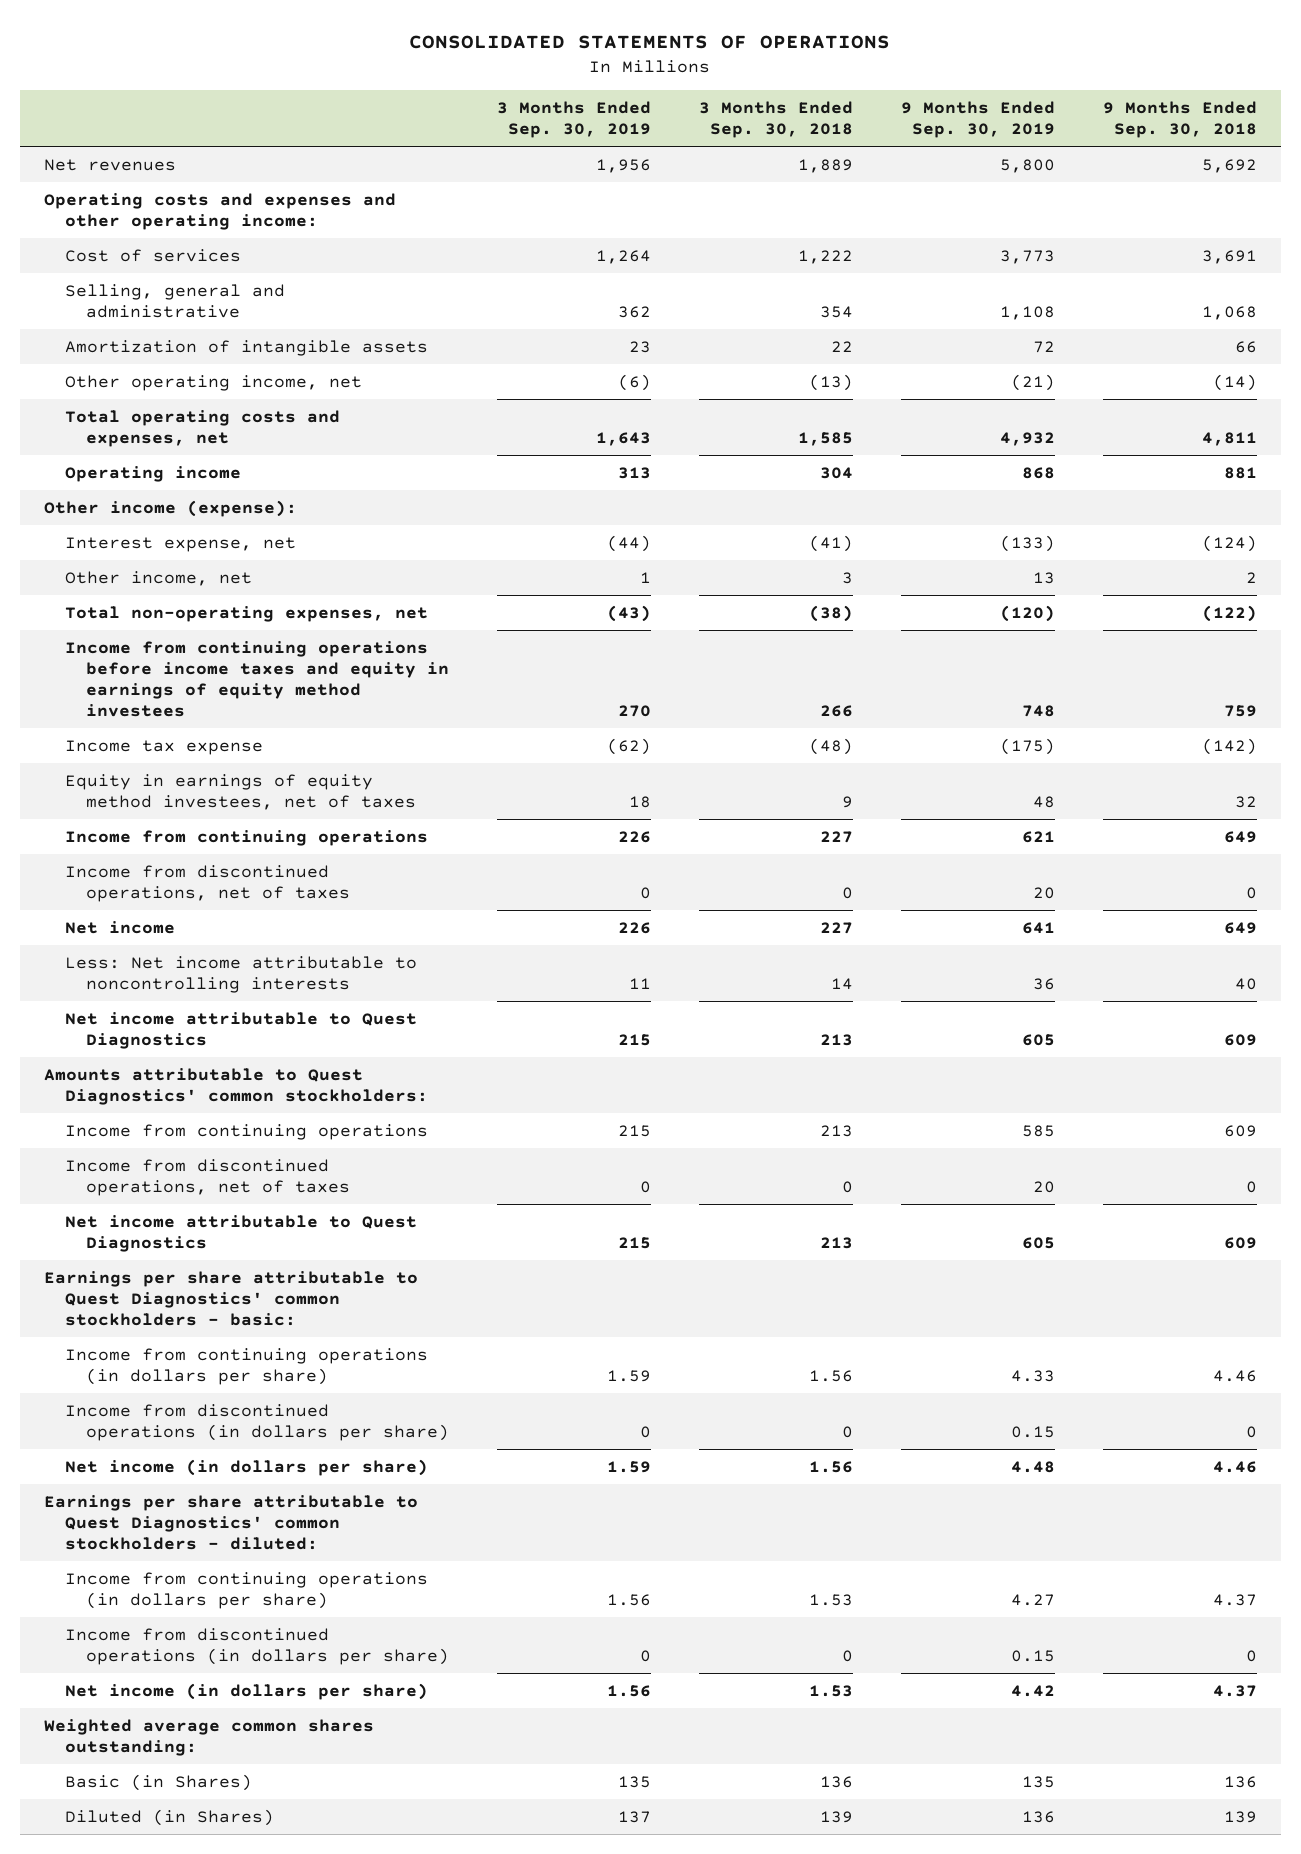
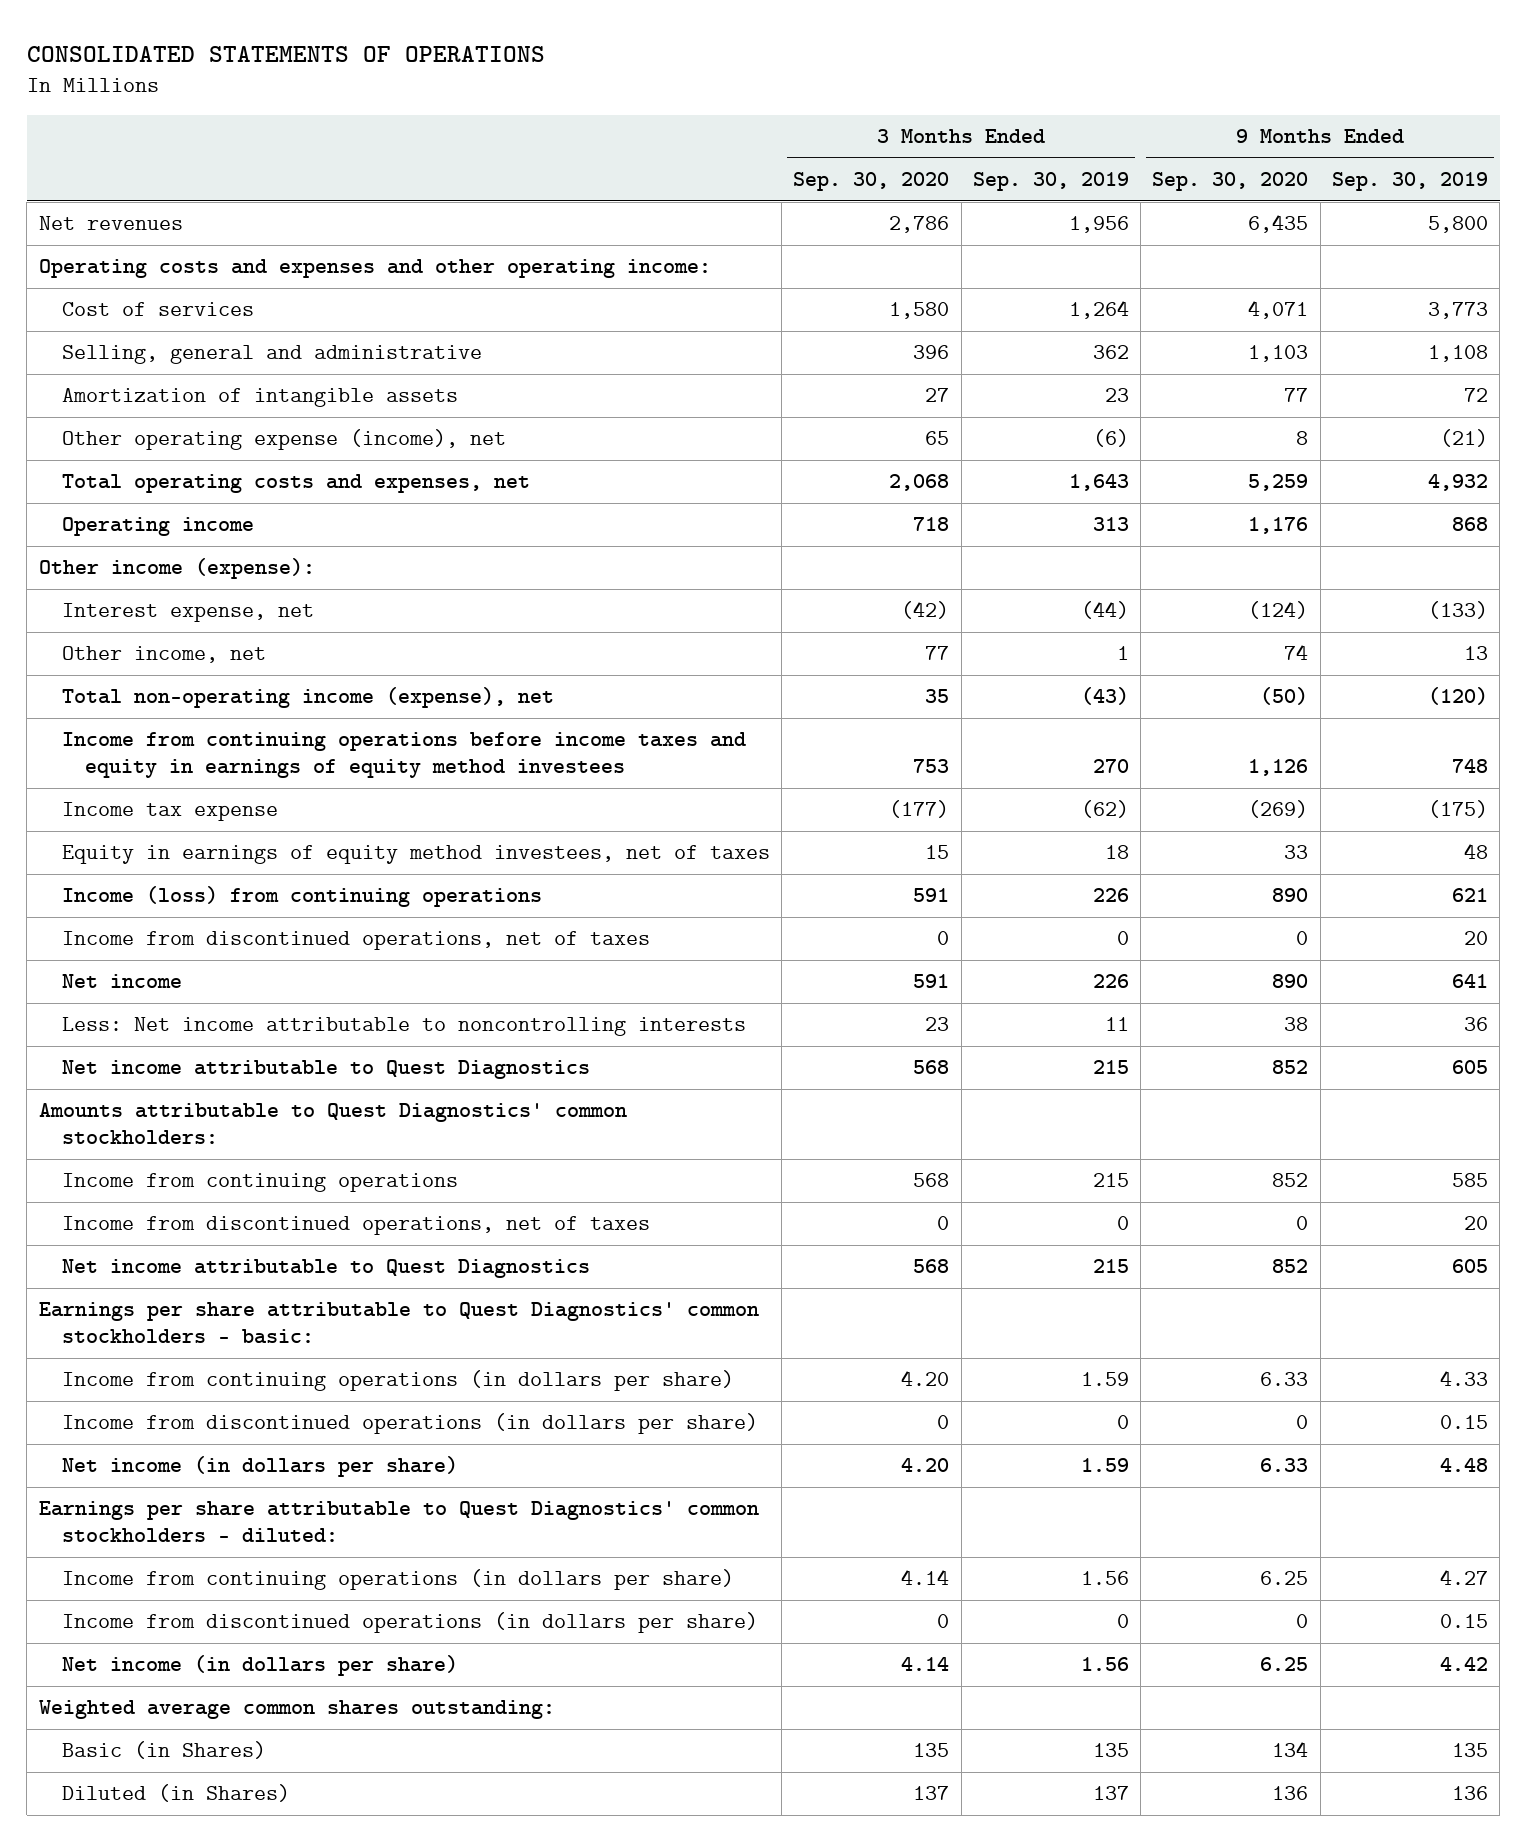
[698,101,853,139] 3 Months Ended Sep. 30, 2018 -> none
[1102,101,1257,139] 9 Months Ended Sep. 30, 2018 -> none
none -> [793,172,950,192] Sep. 30, 2020
none -> [1152,172,1309,192] Sep. 30, 2020
[64,374,362,391] Other operating income, net -> [61,429,506,451] Other operating expense (income), net
[64,605,428,622] Total non-operating expenses, net -> [61,687,554,709] Total non-operating income (expense), net
[64,829,428,846] Income from continuing operations -> [61,886,542,908] Income (loss) from continuing operations

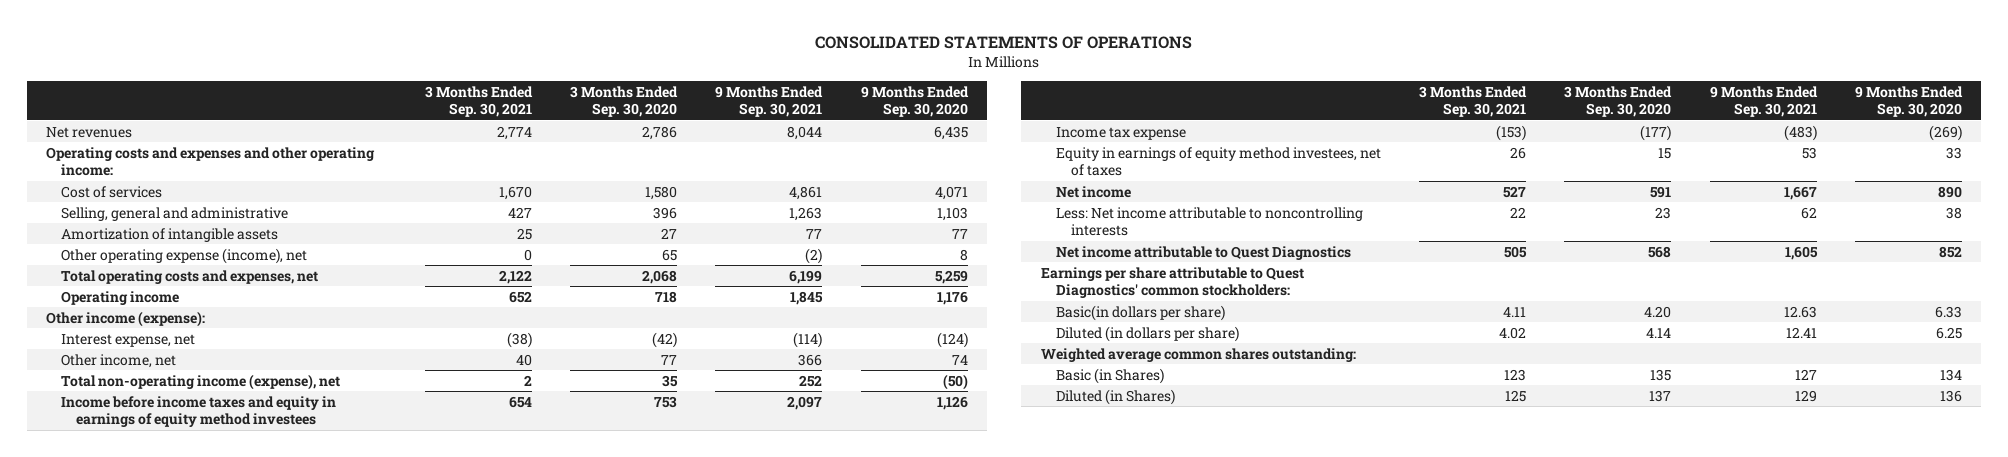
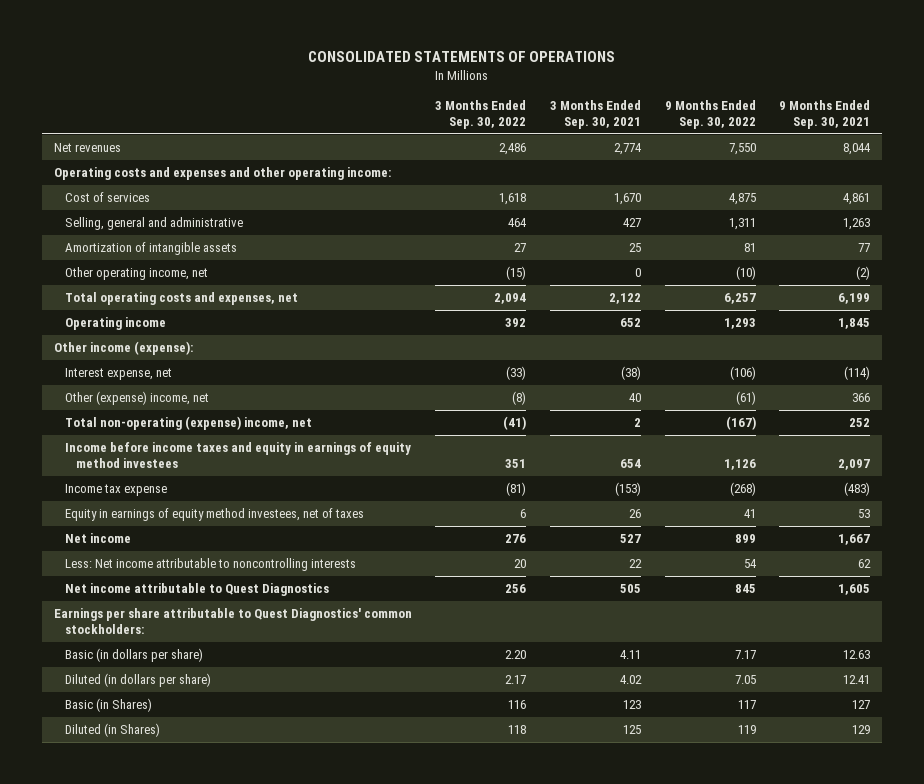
[569,85,678,117] 3 Months Ended Sep. 30, 2020 -> none
[860,85,969,117] 9 Months Ended Sep. 30, 2020 -> none
none -> [435,99,527,129] 3 Months Ended Sep. 30, 2022
none -> [664,99,756,129] 9 Months Ended Sep. 30, 2022
[61,247,308,264] Other operating expense (income), net -> [64,267,208,281] Other operating income, net
[61,353,177,368] Other income, net -> [64,391,209,406] Other (expense) income, net
[61,373,341,390] Total non-operating income (expense), net -> [64,416,312,431] Total non-operating (expense) income, net
[1055,304,1225,321] Basic(in dollars per share) -> [64,648,203,663] Basic (in dollars per share)
[1040,347,1356,362] Weighted average common shares outstanding: -> none

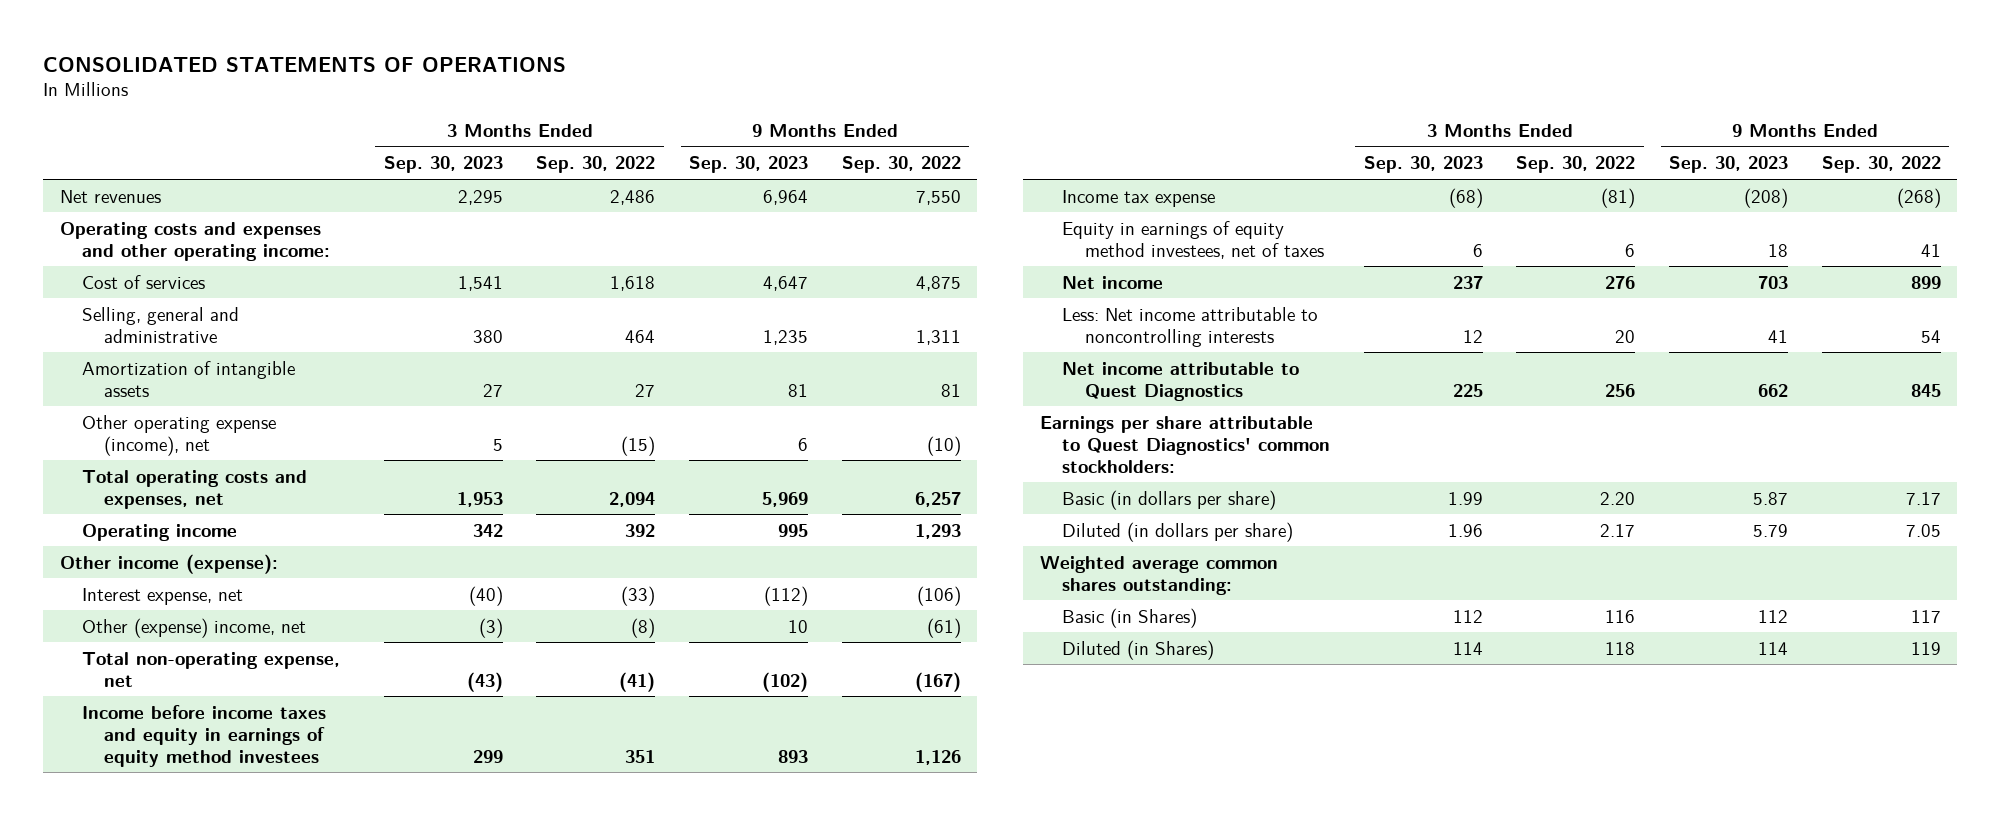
[550,99,642,129] 3 Months Ended Sep. 30, 2021 -> none
[779,99,871,129] 9 Months Ended Sep. 30, 2021 -> none
none -> [383,156,503,174] Sep. 30, 2023
none -> [689,156,809,174] Sep. 30, 2023
[64,267,208,281] Other operating income, net -> [82,414,277,456] Other operating expense (income), net
[64,416,312,431] Total non-operating (expense) income, net -> [82,651,341,687] Total non-operating expense, net
none -> [1040,555,1279,595] Weighted average common shares outstanding:

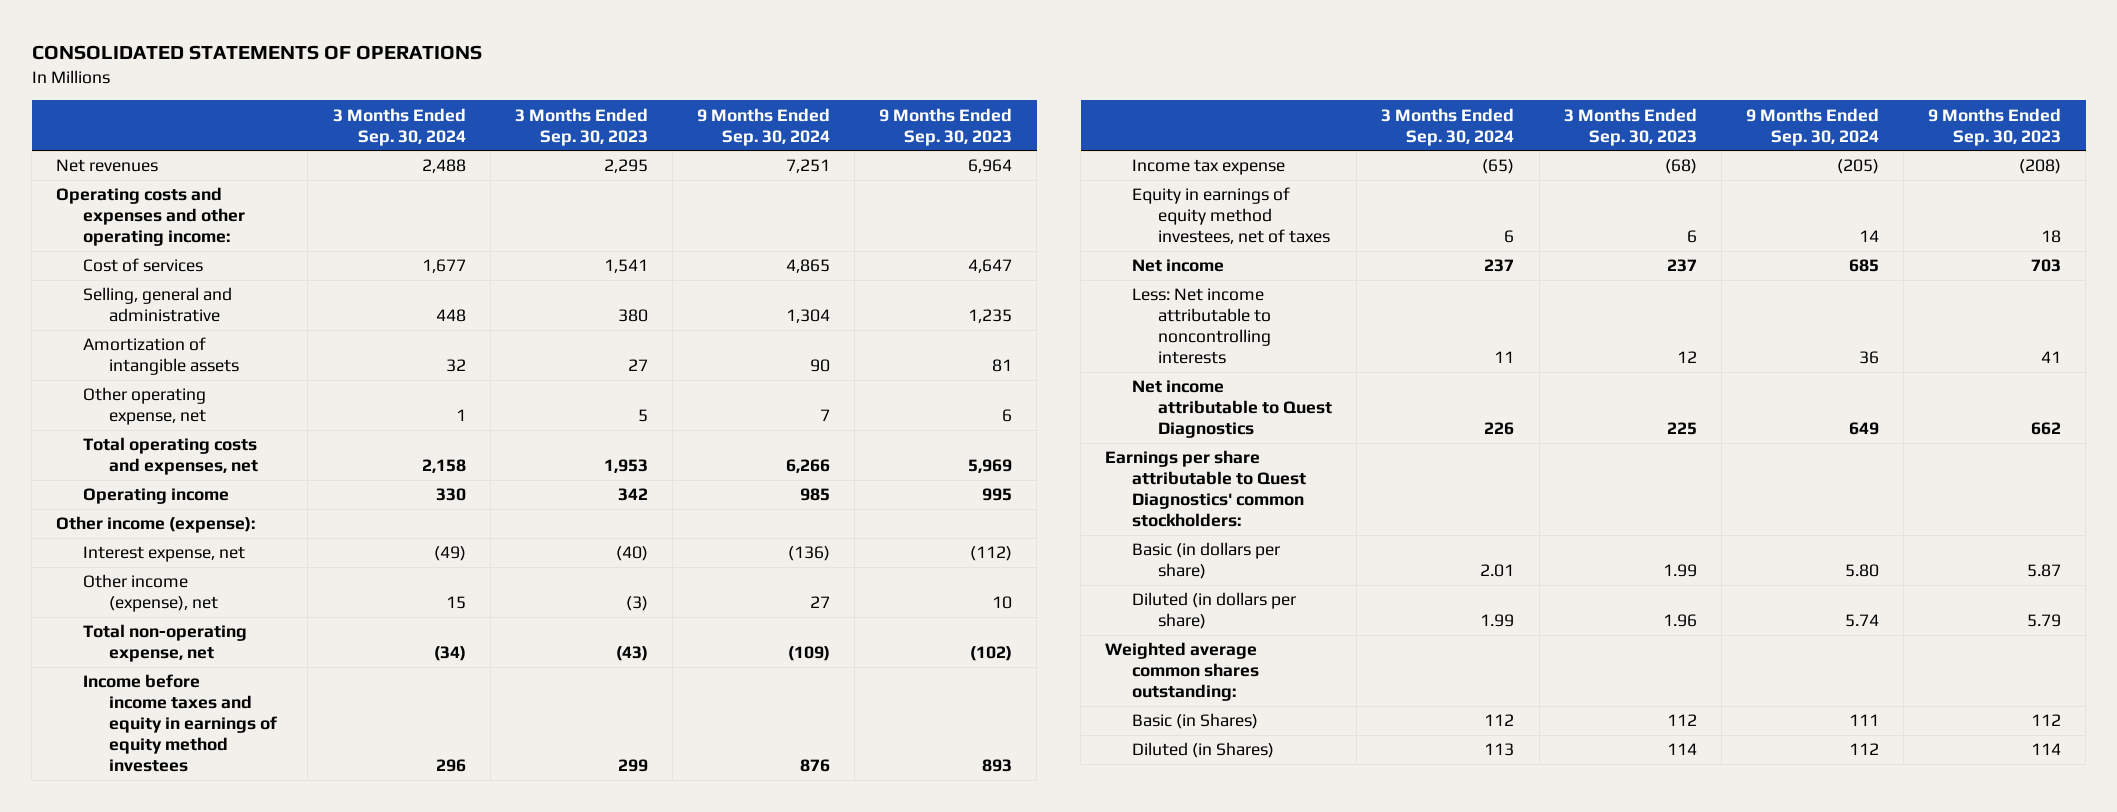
[536,156,656,174] Sep. 30, 2022 -> none
[841,156,961,174] Sep. 30, 2022 -> none
none -> [332,107,466,146] 3 Months Ended Sep. 30, 2024
none -> [696,107,830,146] 9 Months Ended Sep. 30, 2024
[82,414,277,456] Other operating expense (income), net -> [82,387,207,426] Other operating expense, net
[82,617,307,638] Other (expense) income, net -> [82,574,219,613] Other income (expense), net

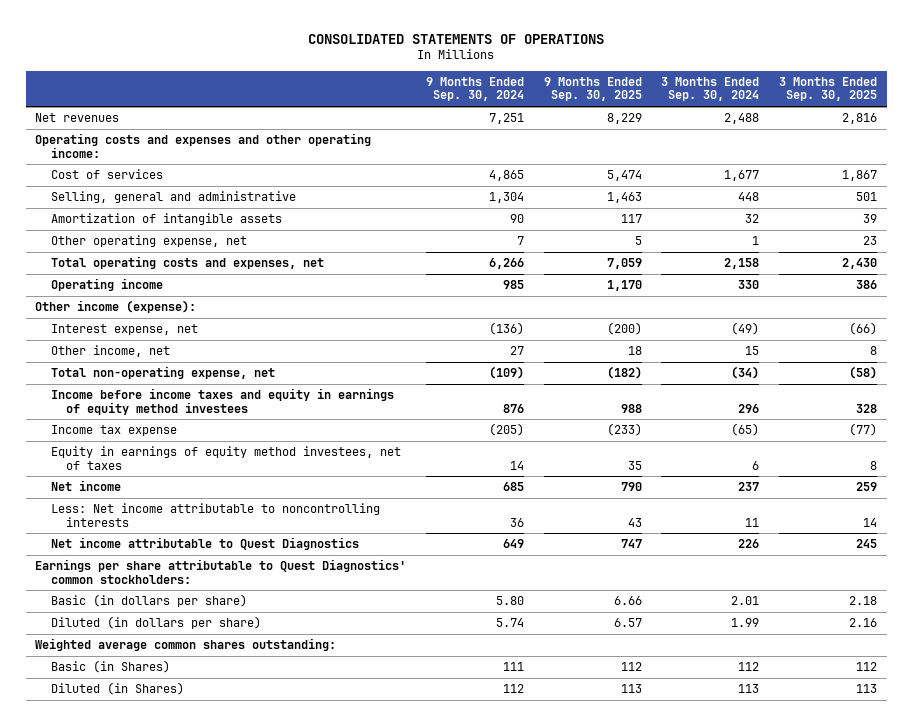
[514,107,648,146] 3 Months Ended Sep. 30, 2023 -> none
[879,107,1013,146] 9 Months Ended Sep. 30, 2023 -> none
none -> [543,76,642,102] 9 Months Ended Sep. 30, 2025
none -> [778,76,877,102] 3 Months Ended Sep. 30, 2025
[82,574,219,613] Other income (expense), net -> [50,345,170,358] Other income, net

